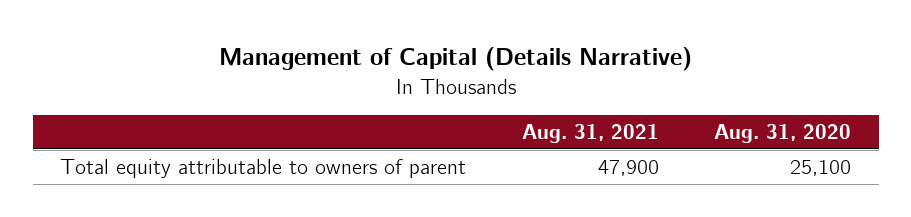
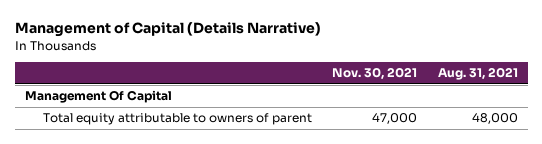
[714,123,852,143] Aug. 31, 2020 -> none
none -> [332,67,418,81] Nov. 30, 2021
none -> [24,90,172,104] Management Of Capital
[597,160,659,177] 47,900 -> [471,113,518,125] 48,000

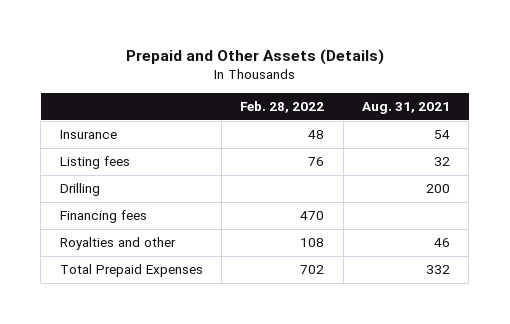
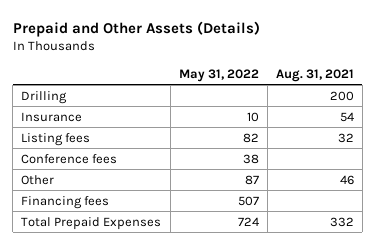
[240,100,325,113] Feb. 28, 2022 -> none
none -> [178,68,259,82] May 31, 2022
[59,183,100,197] Drilling -> [21,90,68,104] Drilling
none -> [21,153,118,164] Conference fees
none -> [21,174,55,185] Other
[59,237,176,251] Royalties and other -> none

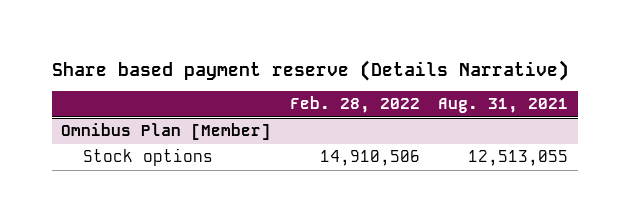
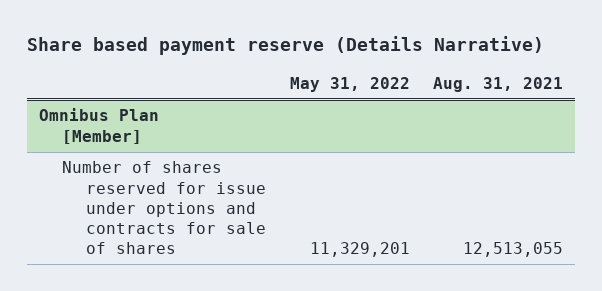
[289,96,420,114] Feb. 28, 2022 -> none
none -> [289,76,410,92] May 31, 2022
[82,148,213,167] Stock options -> [62,161,267,255] Number of shares reserved for issue under options and contracts for sale of shares

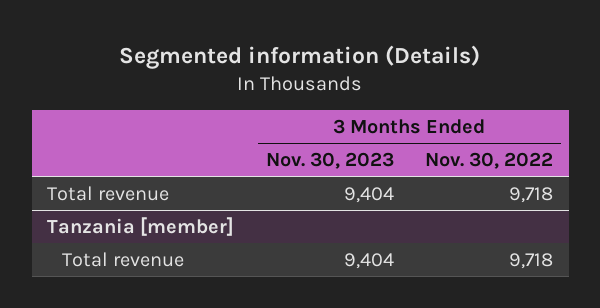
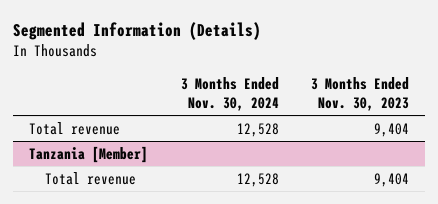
[119,45,481,70] Segmented information (Details) -> [13,22,262,41] Segmented Information (Details)
[424,152,553,170] Nov. 30, 2022 -> none
none -> [180,77,279,111] 3 Months Ended Nov. 30, 2024
[47,216,235,236] Tanzania [member] -> [29,145,149,163] Tanzania [Member]

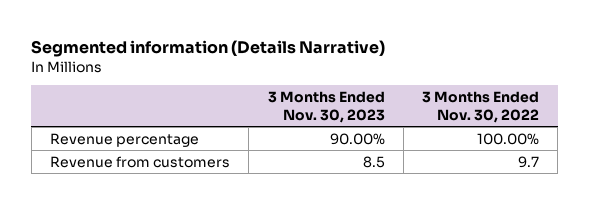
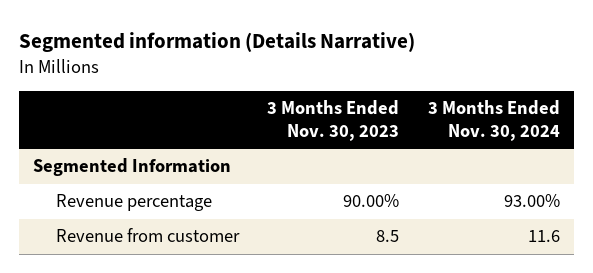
[421,91,539,123] 3 Months Ended Nov. 30, 2022 -> none
none -> [427,100,560,142] 3 Months Ended Nov. 30, 2024
none -> [32,158,231,177] Segmented Information
[50,155,231,168] Revenue from customers -> [56,228,241,243] Revenue from customer

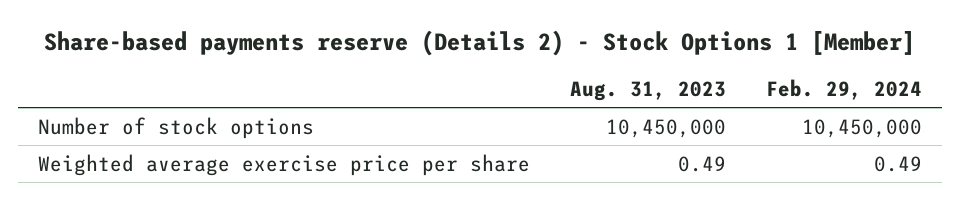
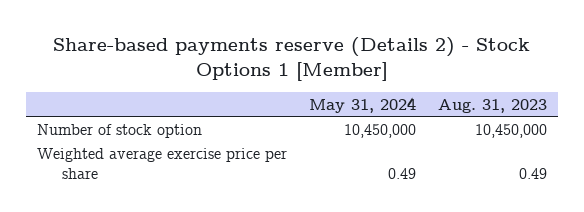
[766,78,923,100] Feb. 29, 2024 -> none
none -> [309,96,417,113] May 31, 2024
[38,116,315,139] Number of stock options -> [37,123,203,138] Number of stock option

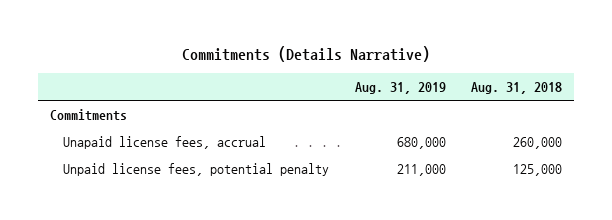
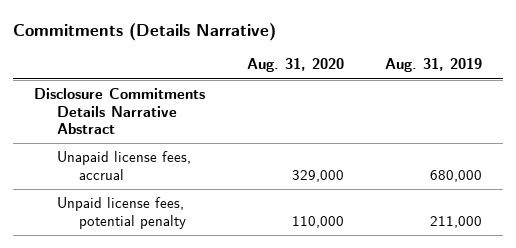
[470,82,562,95] Aug. 31, 2018 -> none
none -> [246,58,344,73] Aug. 31, 2020
[50,109,128,122] Commitments -> [34,88,206,135] Disclosure Commitments Details Narrative Abstract

